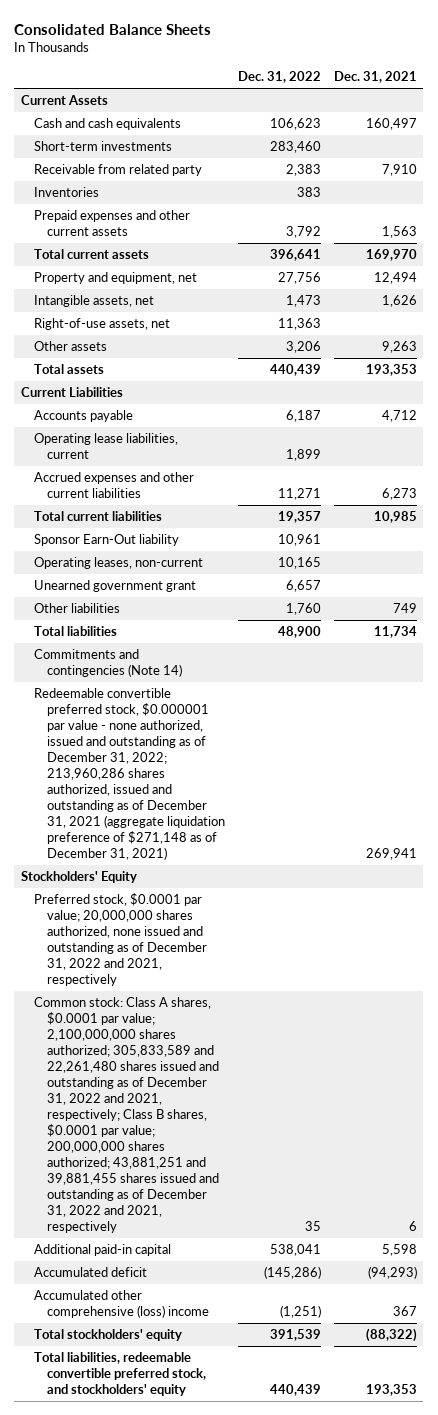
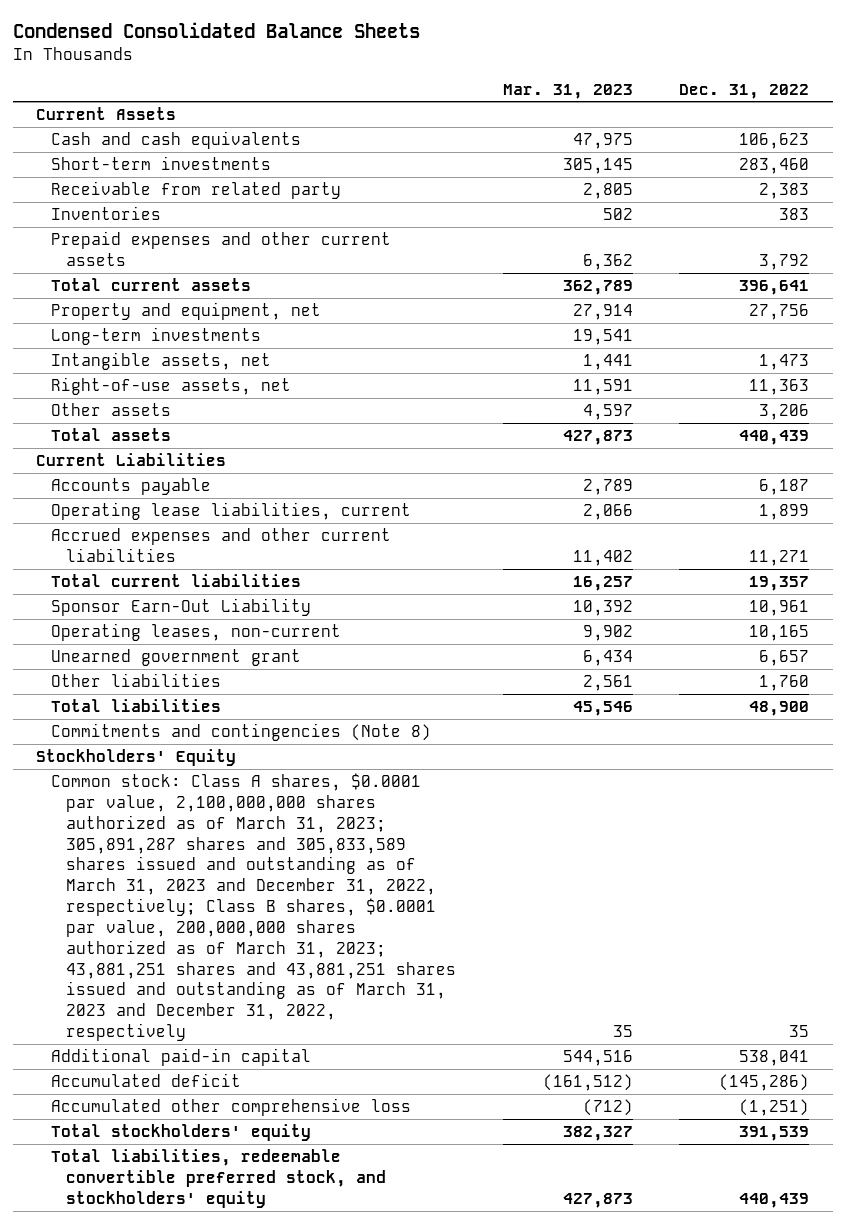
[14,23,212,35] Consolidated Balance Sheets -> [13,22,421,39] Condensed Consolidated Balance Sheets
[333,71,417,84] Dec. 31, 2021 -> none
none -> [502,83,633,99] Mar. 31, 2023
none -> [51,327,262,346] Long-term investments
[33,534,179,547] Sponsor Earn-Out liability -> [51,598,312,617] Sponsor Earn-Out Liability
[33,688,225,861] Redeemable convertible preferred stock, $0.000001 par value - none authorized, issued and outstanding as of December 31, 2022; 213,960,286 shares authorized, issued and outstanding as of December 31, 2021 (aggregate liquidation preference of $271,148 as of December 31, 2021) -> none
[33,649,182,678] Commitments and contingencies (Note 14) -> [51,723,432,742] Commitments and contingencies (Note 8)
[33,893,207,987] Preferred stock, $0.0001 par value; 20,000,000 shares authorized, none issued and outstanding as of December 31, 2022 and 2021, respectively -> none
[33,997,219,1233] Common stock: Class A shares, $0.0001 par value; 2,100,000,000 shares authorized; 305,833,589 and 22,261,480 shares issued and outstanding as of December 31, 2022 and 2021, respectively; Class B shares, $0.0001 par value; 200,000,000 shares authorized; 43,881,251 and 39,881,455 shares issued and outstanding as of December 31, 2022 and 2021, respectively -> [51,773,457,1042] Common stock: Class A shares, $0.0001 par value, 2,100,000,000 shares authorized as of March 31, 2023; 305,891,287 shares and 305,833,589 shares issued and outstanding as of March 31, 2023 and December 31, 2022, respectively; Class B shares, $0.0001 par value, 200,000,000 shares authorized as of March 31, 2023; 43,881,251 shares and 43,881,251 shares issued and outstanding as of March 31, 2023 and December 31, 2022, respectively
[33,1290,209,1319] Accumulated other comprehensive (loss) income -> [51,1098,412,1117] Accumulated other comprehensive loss

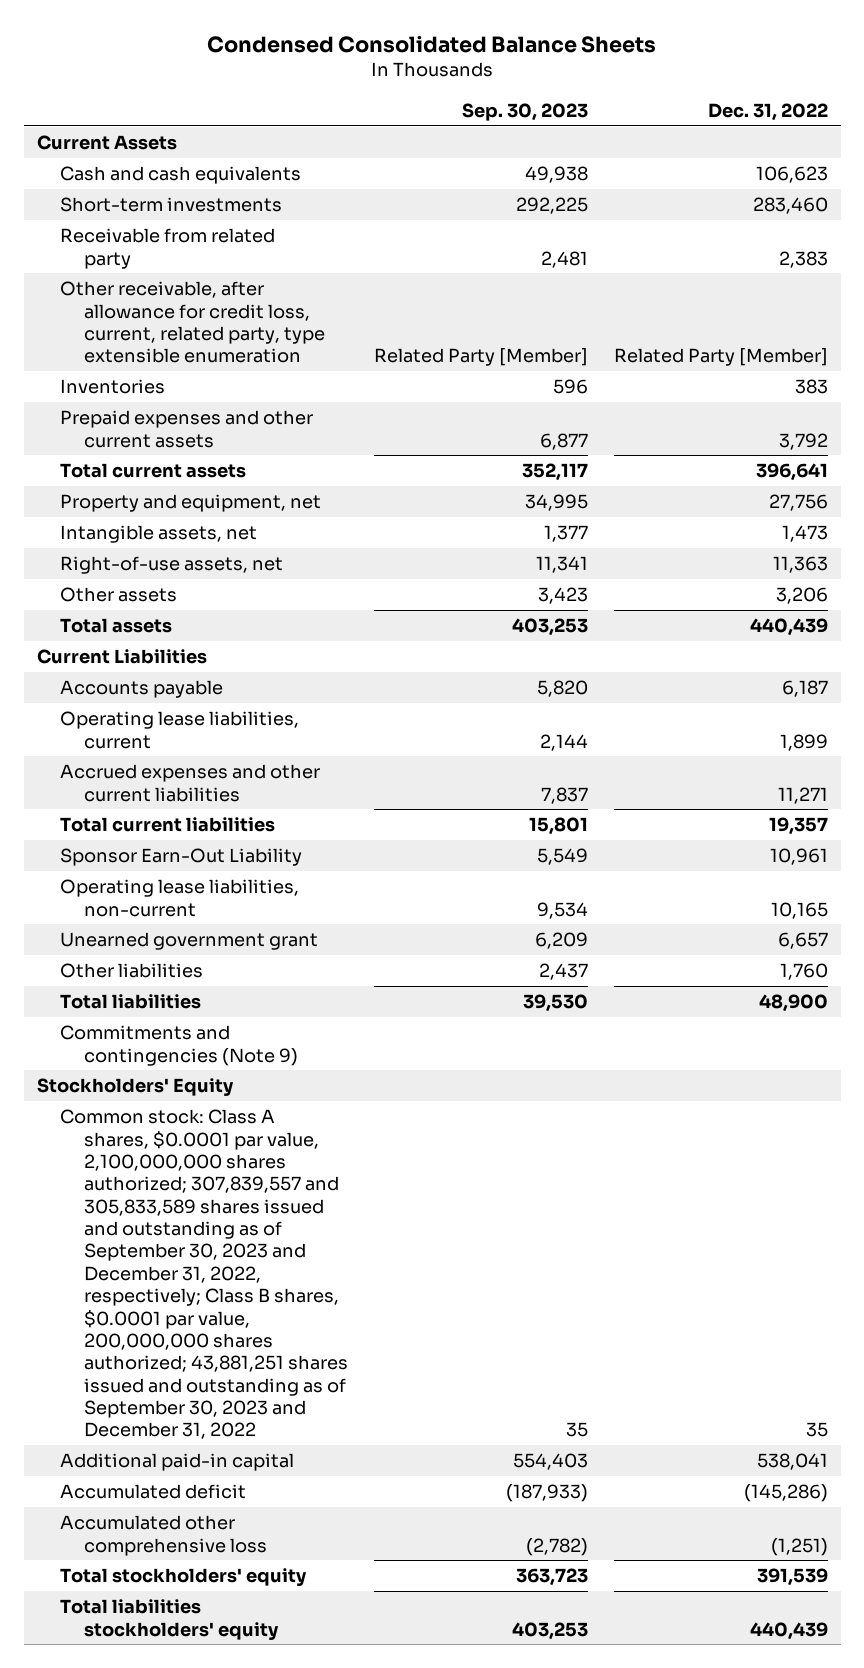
[502,83,633,99] Mar. 31, 2023 -> none
none -> [461,102,588,121] Sep. 30, 2023
none -> [60,281,325,364] Other receivable, after allowance for credit loss, current, related party, type extensible enumeration
[51,327,262,346] Long-term investments -> none
[51,623,342,642] Operating leases, non-current -> [60,879,300,917] Operating lease liabilities, non-current
[51,723,432,742] Commitments and contingencies (Note 8) -> [60,1025,298,1066] Commitments and contingencies (Note 9)
[51,773,457,1042] Common stock: Class A shares, $0.0001 par value, 2,100,000,000 shares authorized as of March 31, 2023; 305,891,287 shares and 305,833,589 shares issued and outstanding as of March 31, 2023 and December 31, 2022, respectively; Class B shares, $0.0001 par value, 200,000,000 shares authorized as of March 31, 2023; 43,881,251 shares and 43,881,251 shares issued and outstanding as of March 31, 2023 and December 31, 2022, respectively -> [60,1109,348,1440] Common stock: Class A shares, $0.0001 par value, 2,100,000,000 shares authorized; 307,839,557 and 305,833,589 shares issued and outstanding as of September 30, 2023 and December 31, 2022, respectively; Class B shares, $0.0001 par value, 200,000,000 shares authorized; 43,881,251 shares issued and outstanding as of September 30, 2023 and December 31, 2022
[51,1149,387,1208] Total liabilities, redeemable convertible preferred stock, and stockholders' equity -> [60,1599,279,1640] Total liabilities stockholders' equity

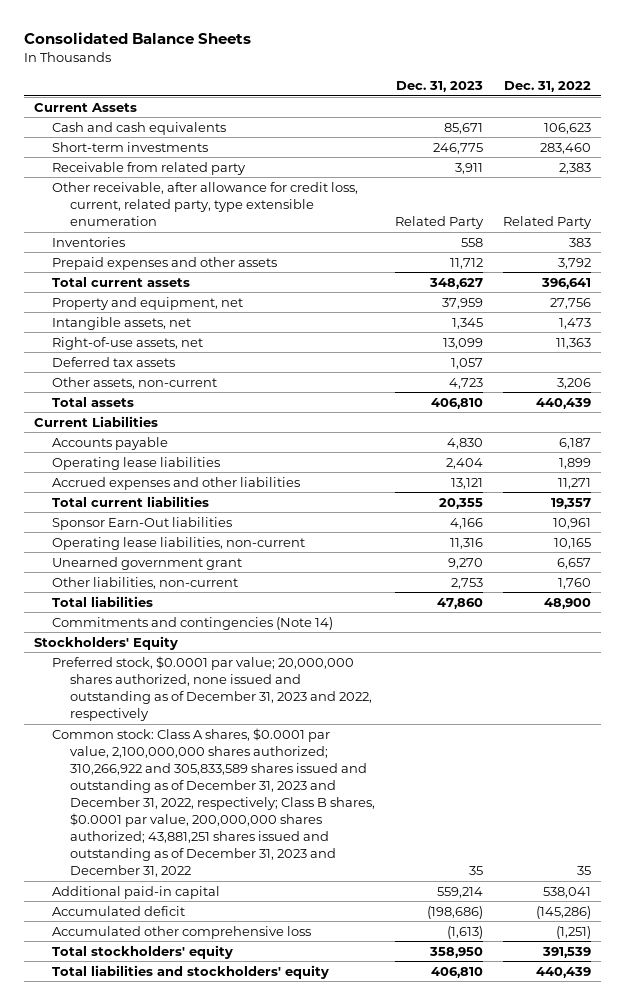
[207,34,657,53] Condensed Consolidated Balance Sheets -> [23,32,251,45] Consolidated Balance Sheets
[461,102,588,121] Sep. 30, 2023 -> none
none -> [395,81,483,93] Dec. 31, 2023
[613,348,828,367] Related Party [Member] -> [503,215,593,229] Related Party
[60,410,314,448] Prepaid expenses and other current assets -> [51,256,277,270] Prepaid expenses and other assets
none -> [51,356,175,367] Deferred tax assets
[60,587,178,603] Other assets -> [51,376,217,389] Other assets, non-current
[60,711,300,749] Operating lease liabilities, current -> [51,456,220,470] Operating lease liabilities
[60,764,321,802] Accrued expenses and other current liabilities -> [51,476,300,490] Accrued expenses and other liabilities
[60,848,303,867] Sponsor Earn-Out Liability -> [51,516,232,530] Sponsor Earn-Out liabilities
[60,963,204,979] Other liabilities -> [51,576,238,589] Other liabilities, non-current
[60,1025,298,1066] Commitments and contingencies (Note 9) -> [51,616,333,630] Commitments and contingencies (Note 14)
none -> [51,655,372,722] Preferred stock, $0.0001 par value; 20,000,000 shares authorized, none issued and outstanding as of December 31, 2023 and 2022, respectively
[60,1109,348,1440] Common stock: Class A shares, $0.0001 par value, 2,100,000,000 shares authorized; 307,839,557 and 305,833,589 shares issued and outstanding as of September 30, 2023 and December 31, 2022, respectively; Class B shares, $0.0001 par value, 200,000,000 shares authorized; 43,881,251 shares issued and outstanding as of September 30, 2023 and December 31, 2022 -> [51,727,375,878] Common stock: Class A shares, $0.0001 par value, 2,100,000,000 shares authorized; 310,266,922 and 305,833,589 shares issued and outstanding as of December 31, 2023 and December 31, 2022, respectively; Class B shares, $0.0001 par value, 200,000,000 shares authorized; 43,881,251 shares issued and outstanding as of December 31, 2023 and December 31, 2022
[60,1599,279,1640] Total liabilities stockholders' equity -> [51,964,329,979] Total liabilities and stockholders' equity

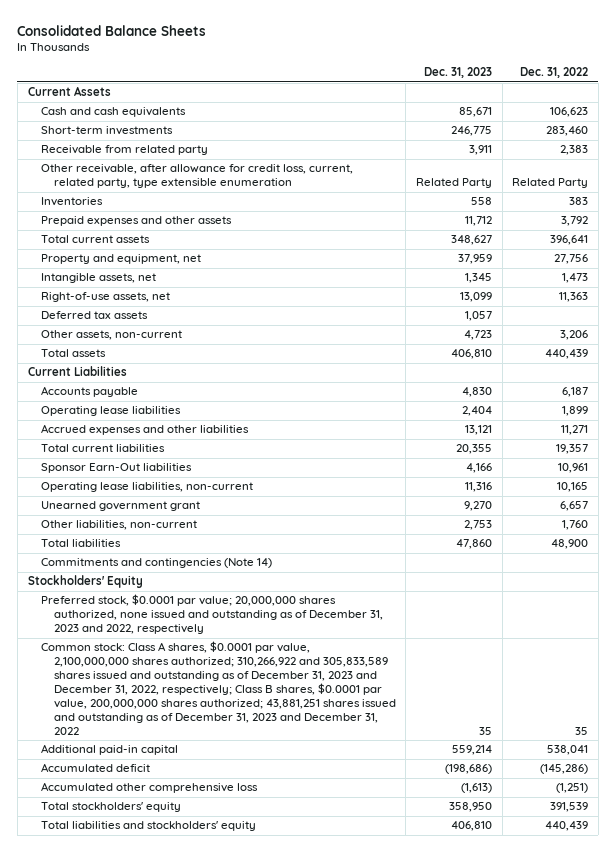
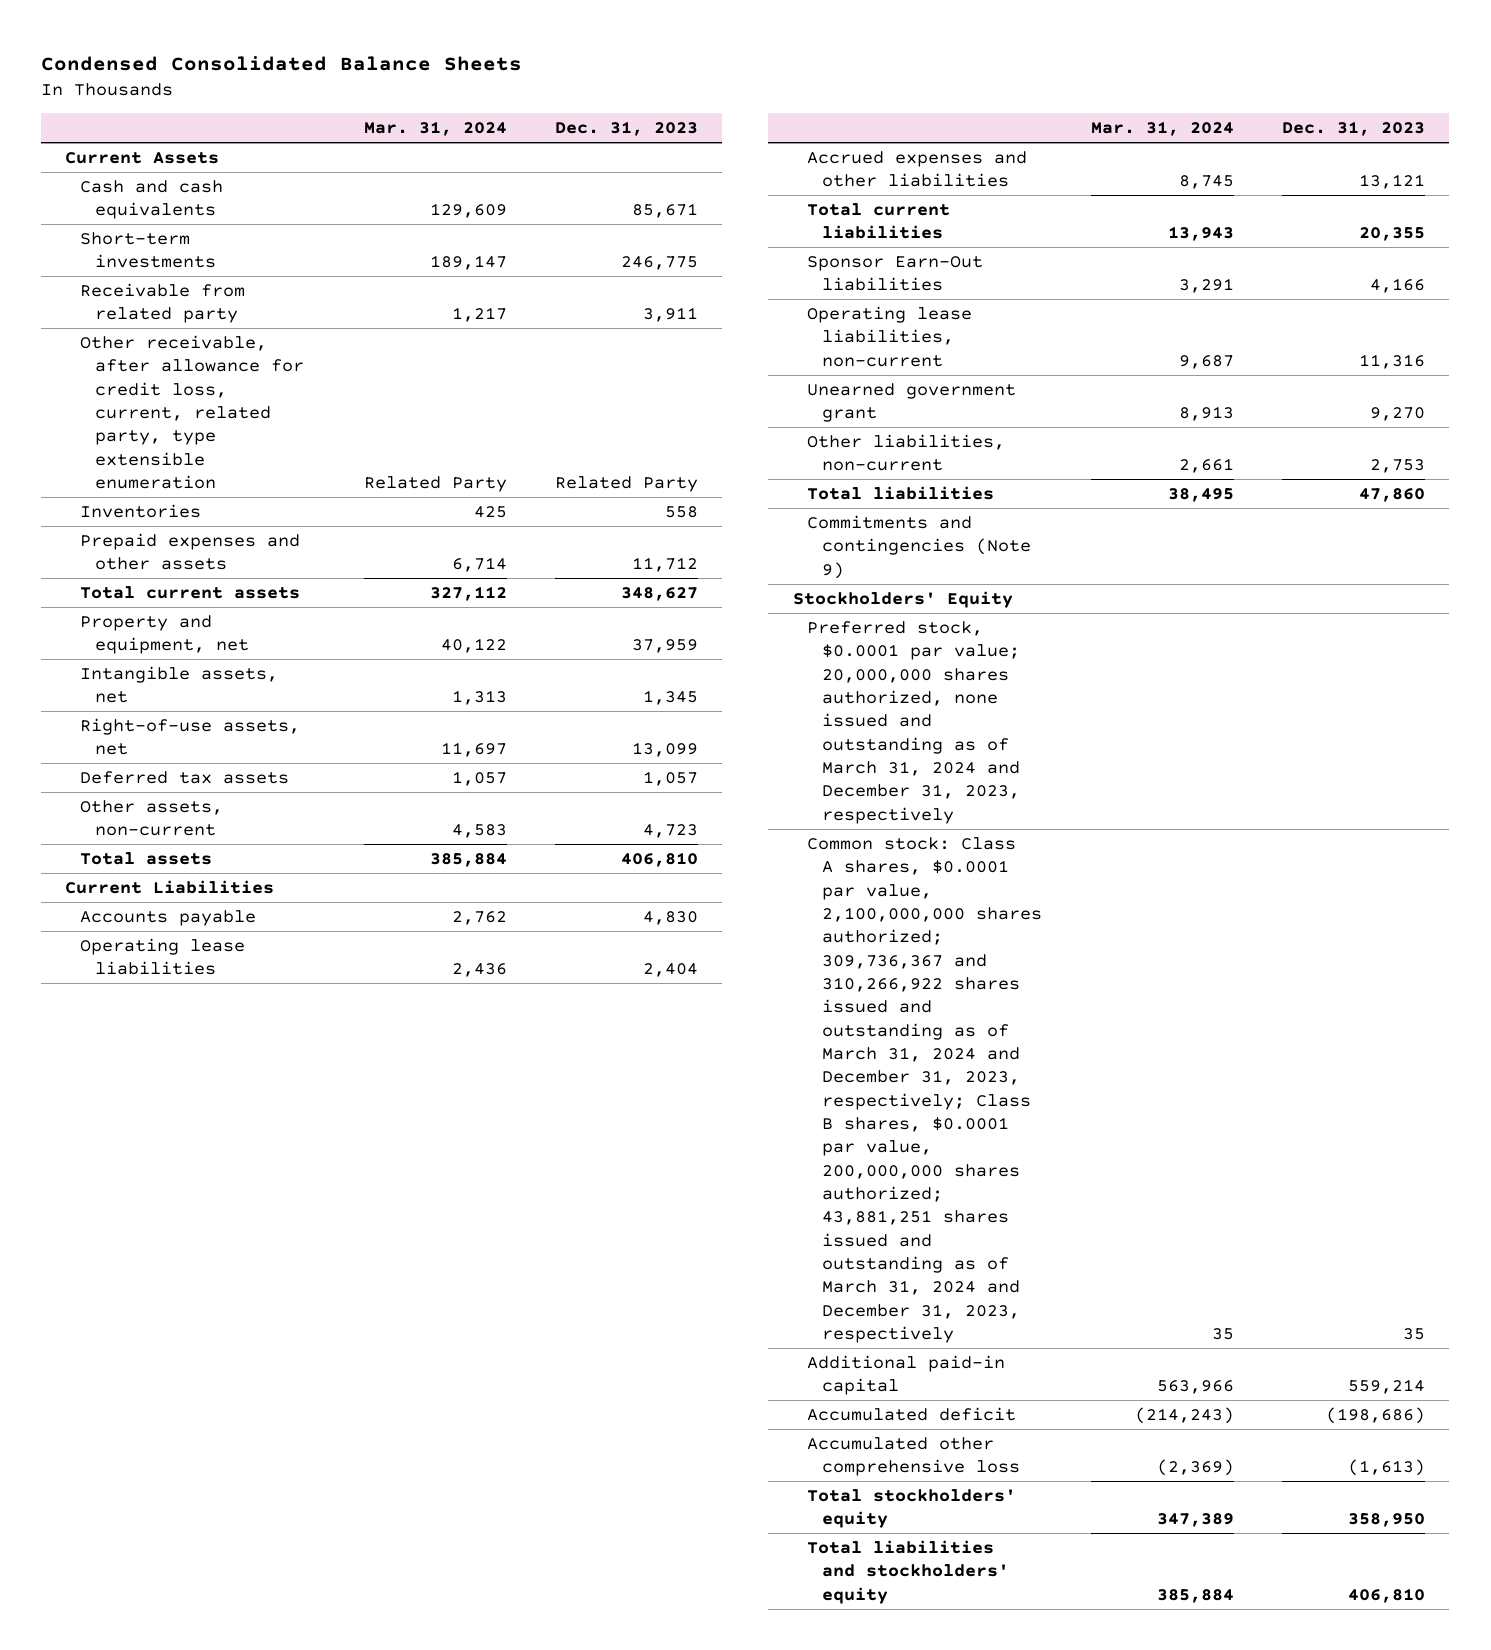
[17,24,207,36] Consolidated Balance Sheets -> [41,55,523,71] Condensed Consolidated Balance Sheets
[520,67,589,79] Dec. 31, 2022 -> none
none -> [363,120,507,136] Mar. 31, 2024
[40,558,272,569] Commitments and contingencies (Note 14) -> [807,514,1032,579] Commitments and contingencies (Note 9)
[40,594,383,635] Preferred stock, $0.0001 par value; 20,000,000 shares authorized, none issued and outstanding as of December 31, 2023 and 2022, respectively -> [807,620,1021,824] Preferred stock, $0.0001 par value; 20,000,000 shares authorized, none issued and outstanding as of March 31, 2024 and December 31, 2023, respectively
[40,641,396,736] Common stock: Class A shares, $0.0001 par value, 2,100,000,000 shares authorized; 310,266,922 and 305,833,589 shares issued and outstanding as of December 31, 2023 and December 31, 2022, respectively; Class B shares, $0.0001 par value, 200,000,000 shares authorized; 43,881,251 shares issued and outstanding as of December 31, 2023 and December 31, 2022 -> [807,836,1043,1343] Common stock: Class A shares, $0.0001 par value, 2,100,000,000 shares authorized; 309,736,367 and 310,266,922 shares issued and outstanding as of March 31, 2024 and December 31, 2023, respectively; Class B shares, $0.0001 par value, 200,000,000 shares authorized; 43,881,251 shares issued and outstanding as of March 31, 2024 and December 31, 2023, respectively

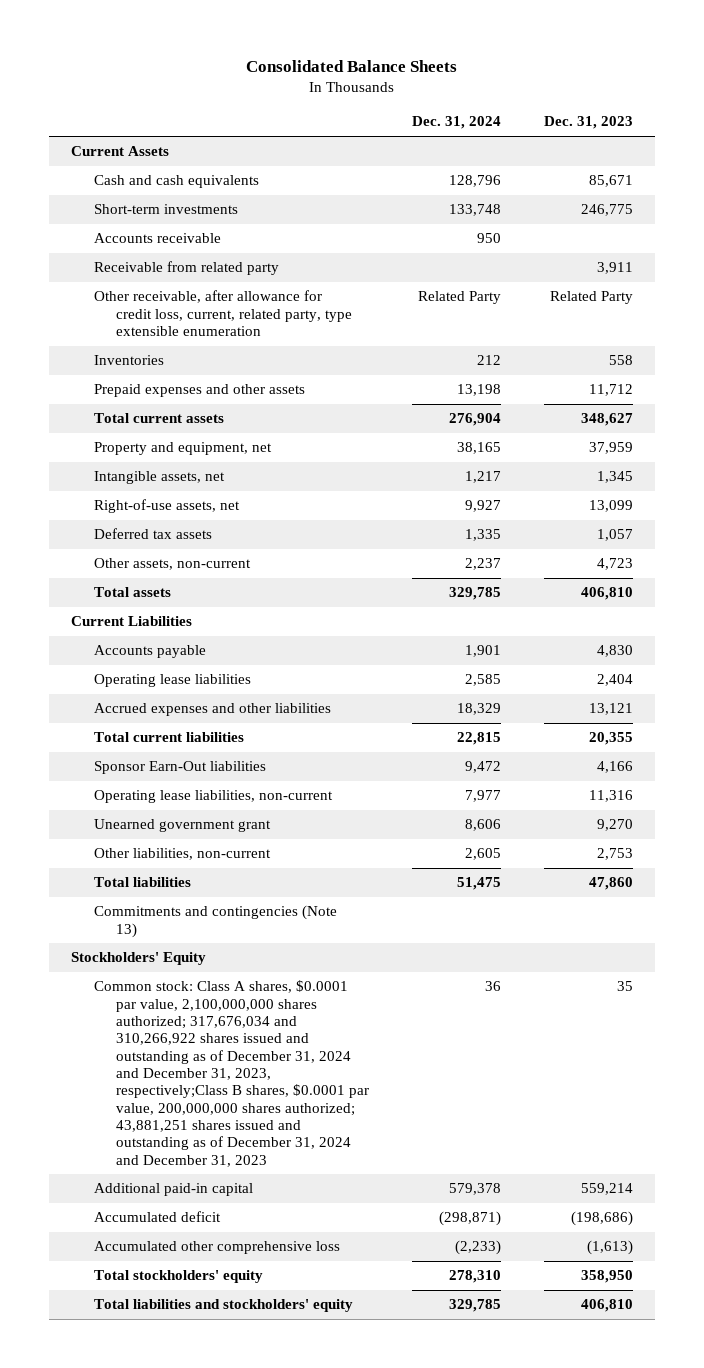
[41,55,523,71] Condensed Consolidated Balance Sheets -> [246,60,458,73] Consolidated Balance Sheets
[363,120,507,136] Mar. 31, 2024 -> none
none -> [412,116,502,130] Dec. 31, 2024
none -> [93,233,221,244] Accounts receivable
[807,514,1032,579] Commitments and contingencies (Note 9) -> [93,905,337,938] Commitments and contingencies (Note 13)
[807,620,1021,824] Preferred stock, $0.0001 par value; 20,000,000 shares authorized, none issued and outstanding as of March 31, 2024 and December 31, 2023, respectively -> none
[807,836,1043,1343] Common stock: Class A shares, $0.0001 par value, 2,100,000,000 shares authorized; 309,736,367 and 310,266,922 shares issued and outstanding as of March 31, 2024 and December 31, 2023, respectively; Class B shares, $0.0001 par value, 200,000,000 shares authorized; 43,881,251 shares issued and outstanding as of March 31, 2024 and December 31, 2023, respectively -> [93,980,370,1167] Common stock: Class A shares, $0.0001 par value, 2,100,000,000 shares authorized; 317,676,034 and 310,266,922 shares issued and outstanding as of December 31, 2024 and December 31, 2023, respectively;Class B shares, $0.0001 par value, 200,000,000 shares authorized; 43,881,251 shares issued and outstanding as of December 31, 2024 and December 31, 2023

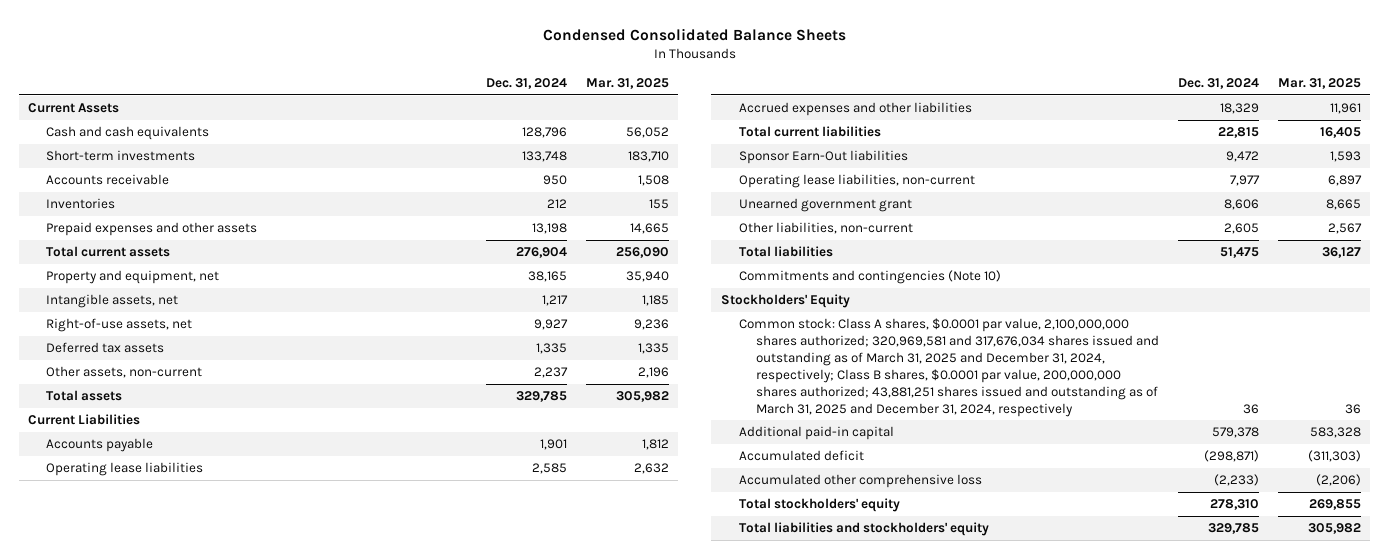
[246,60,458,73] Consolidated Balance Sheets -> [542,27,846,41] Condensed Consolidated Balance Sheets
[544,116,634,130] Dec. 31, 2023 -> none
none -> [585,77,669,89] Mar. 31, 2025
[93,261,279,276] Receivable from related party -> none
[93,290,353,336] Other receivable, after allowance for credit loss, current, related party, type extensible enumeration -> none
[93,905,337,938] Commitments and contingencies (Note 13) -> [738,270,1001,285] Commitments and contingencies (Note 10)
[93,980,370,1167] Common stock: Class A shares, $0.0001 par value, 2,100,000,000 shares authorized; 317,676,034 and 310,266,922 shares issued and outstanding as of December 31, 2024 and December 31, 2023, respectively;Class B shares, $0.0001 par value, 200,000,000 shares authorized; 43,881,251 shares issued and outstanding as of December 31, 2024 and December 31, 2023 -> [738,318,1160,417] Common stock: Class A shares, $0.0001 par value, 2,100,000,000 shares authorized; 320,969,581 and 317,676,034 shares issued and outstanding as of March 31, 2025 and December 31, 2024, respectively; Class B shares, $0.0001 par value, 200,000,000 shares authorized; 43,881,251 shares issued and outstanding as of March 31, 2025 and December 31, 2024, respectively

